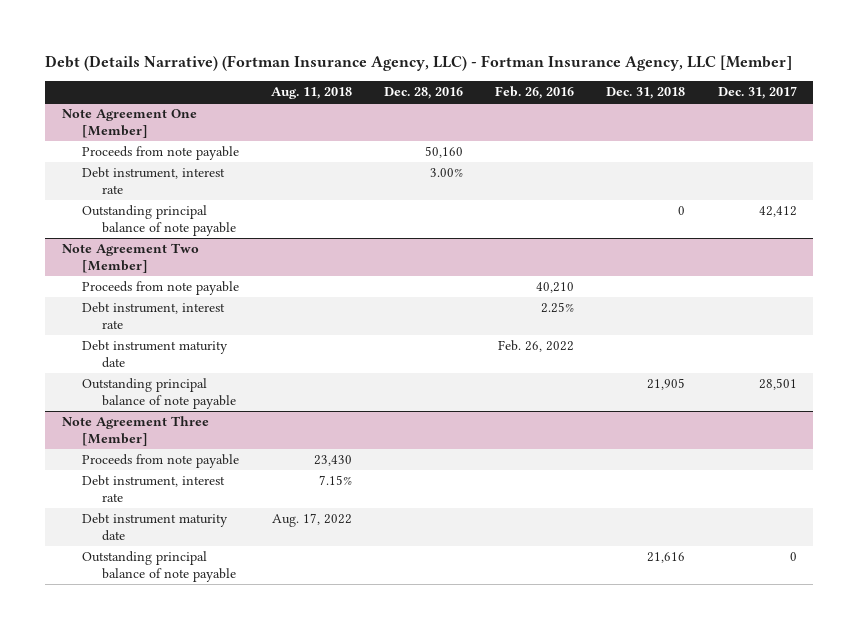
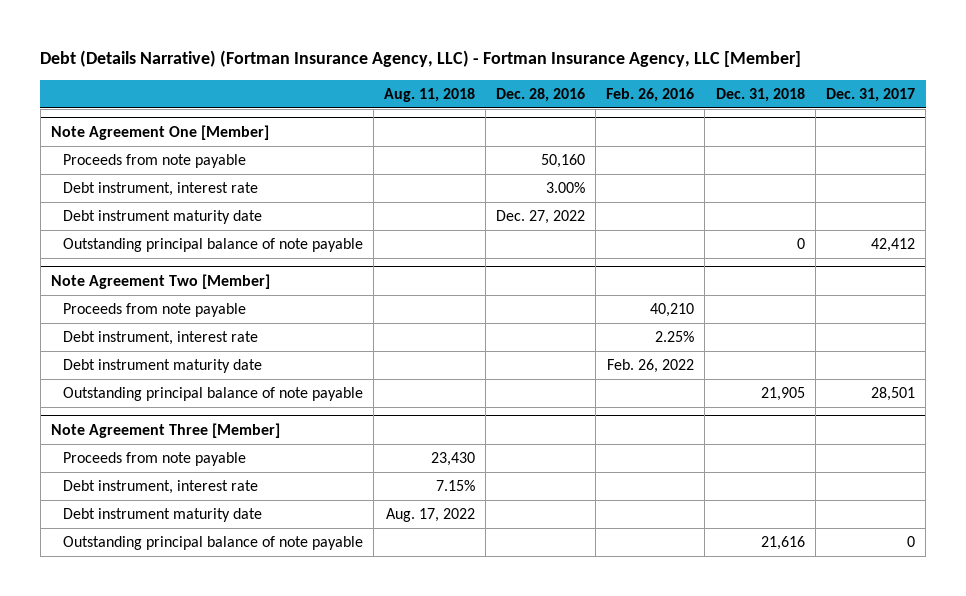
none -> [62,209,262,224] Debt instrument maturity date

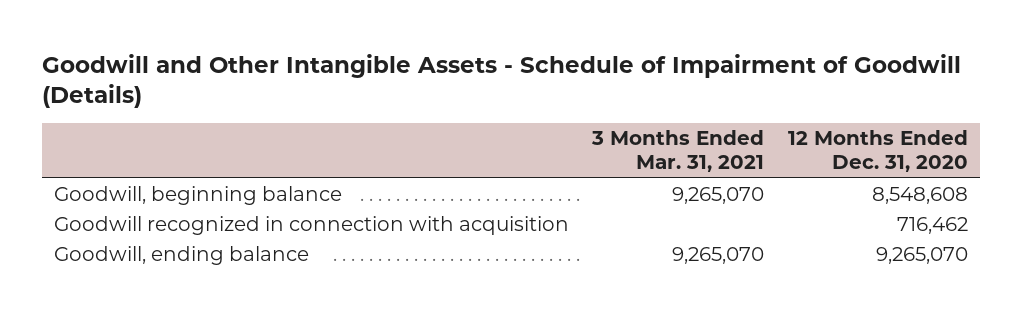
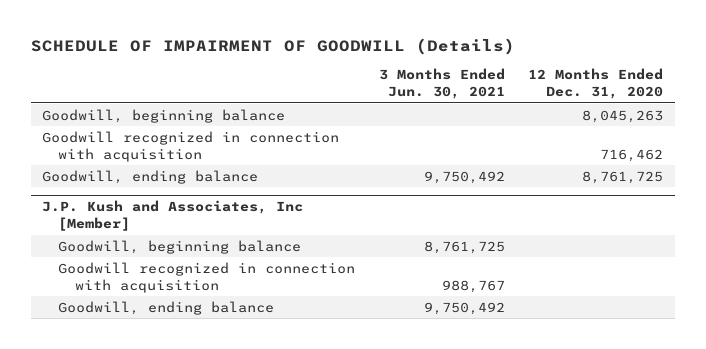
[41,53,961,109] Goodwill and Other Intangible Assets - Schedule of Impairment of Goodwill (Details) -> [30,37,515,55] SCHEDULE OF IMPAIRMENT OF GOODWILL (Details)
[591,130,765,173] 3 Months Ended Mar. 31, 2021 -> none
none -> [378,68,505,100] 3 Months Ended Jun. 30, 2021
[871,187,968,205] 8,548,608 -> [582,109,664,123] 8,045,263
[875,247,968,265] 9,265,070 -> [582,170,664,184] 8,761,725
none -> [42,200,304,231] J.P. Kush and Associates, Inc [Member]
none -> [58,239,302,254] Goodwill, beginning balance
none -> [58,261,356,293] Goodwill recognized in connection with acquisition
none -> [58,300,275,315] Goodwill, ending balance

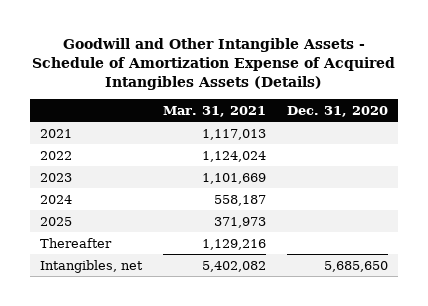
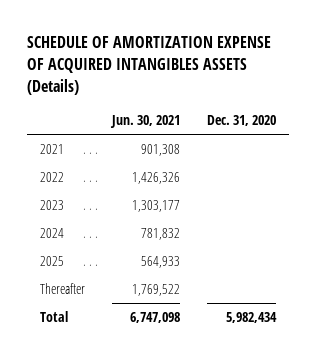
[32,37,396,91] Goodwill and Other Intangible Assets - Schedule of Amortization Expense of Acquired Intangibles Assets (Details) -> [26,36,271,95] SCHEDULE OF AMORTIZATION EXPENSE OF ACQUIRED INTANGIBLES ASSETS (Details)
[163,105,267,117] Mar. 31, 2021 -> none
none -> [109,115,180,129] Jun. 30, 2021
[40,259,144,273] Intangibles, net -> none
none -> [40,311,69,323] Total

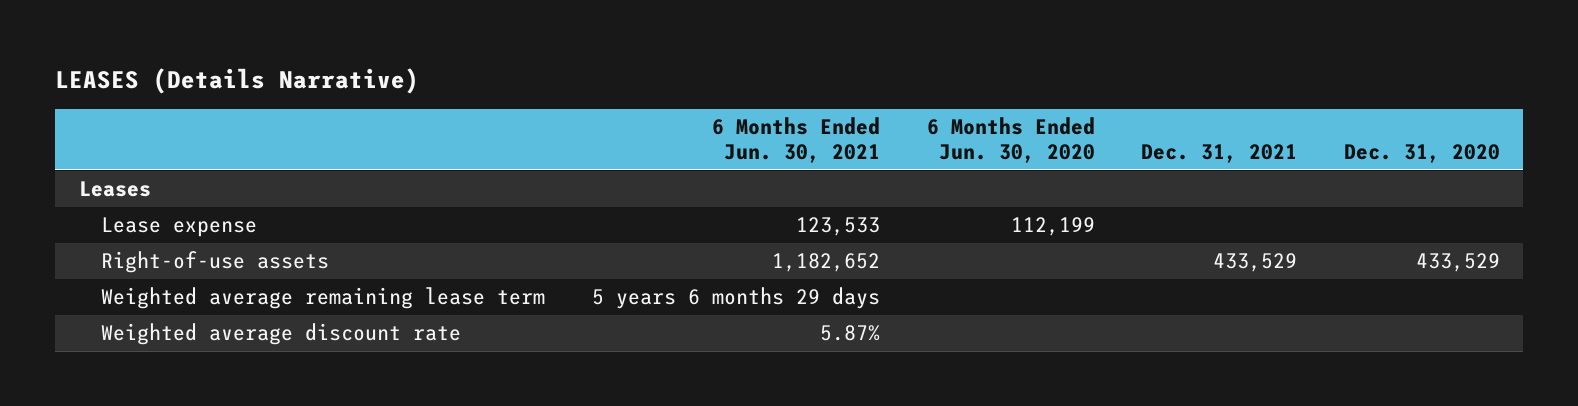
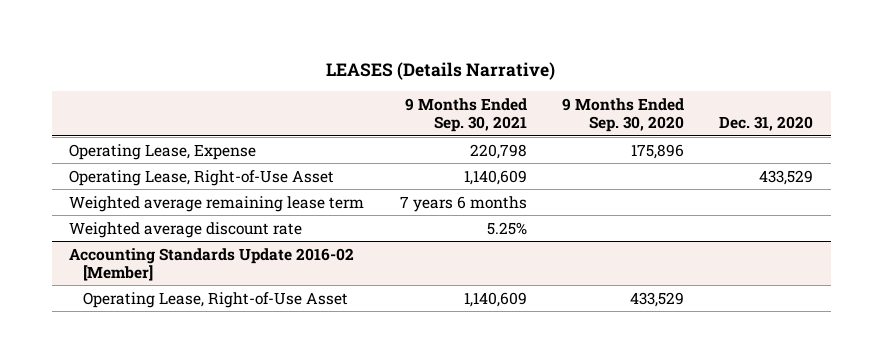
[711,117,880,163] 6 Months Ended Jun. 30, 2021 -> none
[926,117,1095,163] 6 Months Ended Jun. 30, 2020 -> none
[1141,143,1298,163] Dec. 31, 2021 -> none
none -> [404,97,527,133] 9 Months Ended Sep. 30, 2021
none -> [561,97,684,133] 9 Months Ended Sep. 30, 2020
[78,181,151,198] Leases -> none
[101,217,258,238] Lease expense -> [69,143,257,160] Operating Lease, Expense
[101,251,330,274] Right-of-use assets -> [69,169,335,186] Operating Lease, Right-of-Use Asset
none -> [69,247,355,282] Accounting Standards Update 2016-02 [Member]
none -> [83,291,349,308] Operating Lease, Right-of-Use Asset

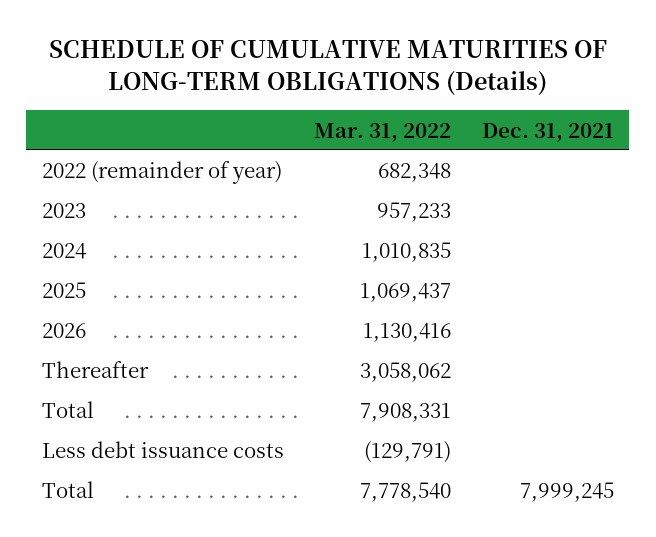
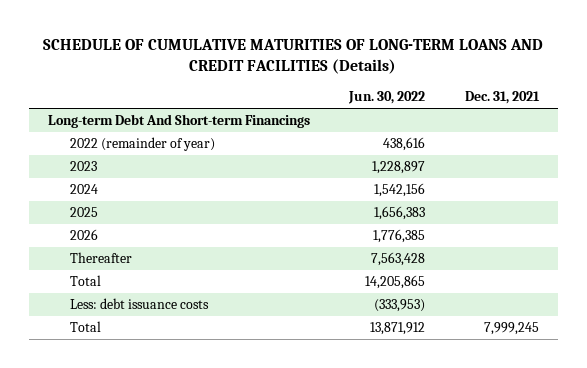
[48,40,607,95] SCHEDULE OF CUMULATIVE MATURITIES OF LONG-TERM OBLIGATIONS (Details) -> [43,39,544,75] SCHEDULE OF CUMULATIVE MATURITIES OF LONG-TERM LOANS AND CREDIT FACILITIES (Details)
[314,122,452,142] Mar. 31, 2022 -> none
none -> [348,91,426,105] Jun. 30, 2022
none -> [48,114,311,129] Long-term Debt And Short-term Financings
[41,441,284,459] Less debt issuance costs -> [69,298,209,310] Less: debt issuance costs

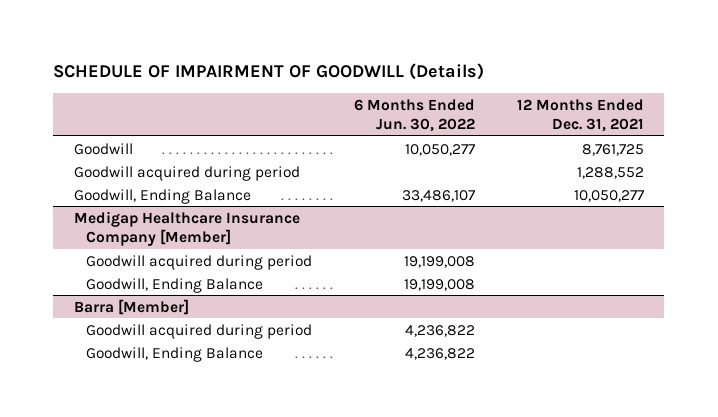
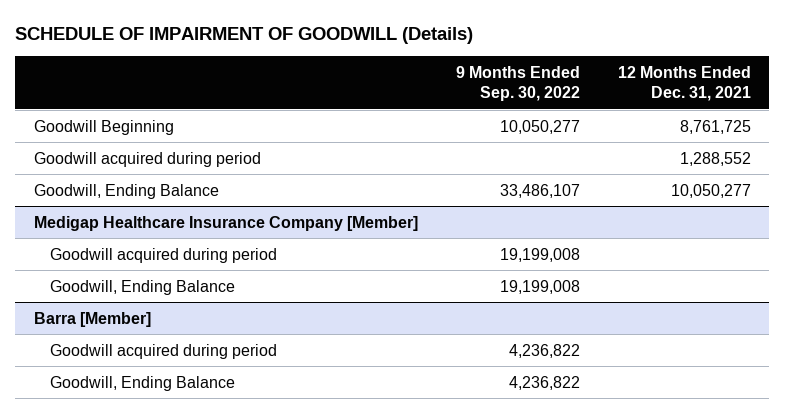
[353,98,475,132] 6 Months Ended Jun. 30, 2022 -> none
none -> [455,65,580,102] 9 Months Ended Sep. 30, 2022
[74,142,134,155] Goodwill -> [34,119,175,135] Goodwill Beginning

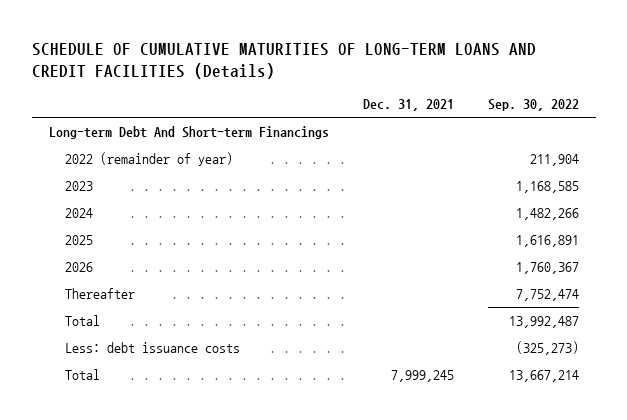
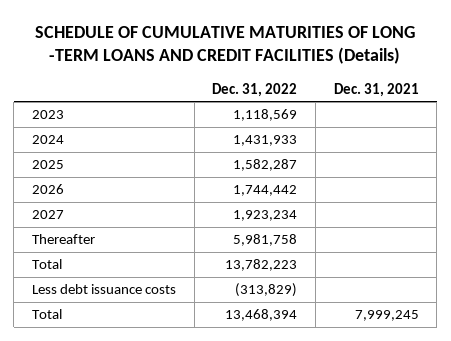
[31,42,536,79] SCHEDULE OF CUMULATIVE MATURITIES OF LONG-TERM LOANS AND CREDIT FACILITIES (Details) -> [35,25,416,65] SCHEDULE OF CUMULATIVE MATURITIES OF LONG -TERM LOANS AND CREDIT FACILITIES (Details)
[487,99,579,112] Sep. 30, 2022 -> none
none -> [212,82,298,97] Dec. 31, 2022
[48,126,329,140] Long-term Debt And Short-term Financings -> none
[65,152,234,167] 2022 (remainder of year) -> none
none -> [32,210,65,220] 2027
[65,342,241,354] Less: debt issuance costs -> [32,284,177,295] Less debt issuance costs

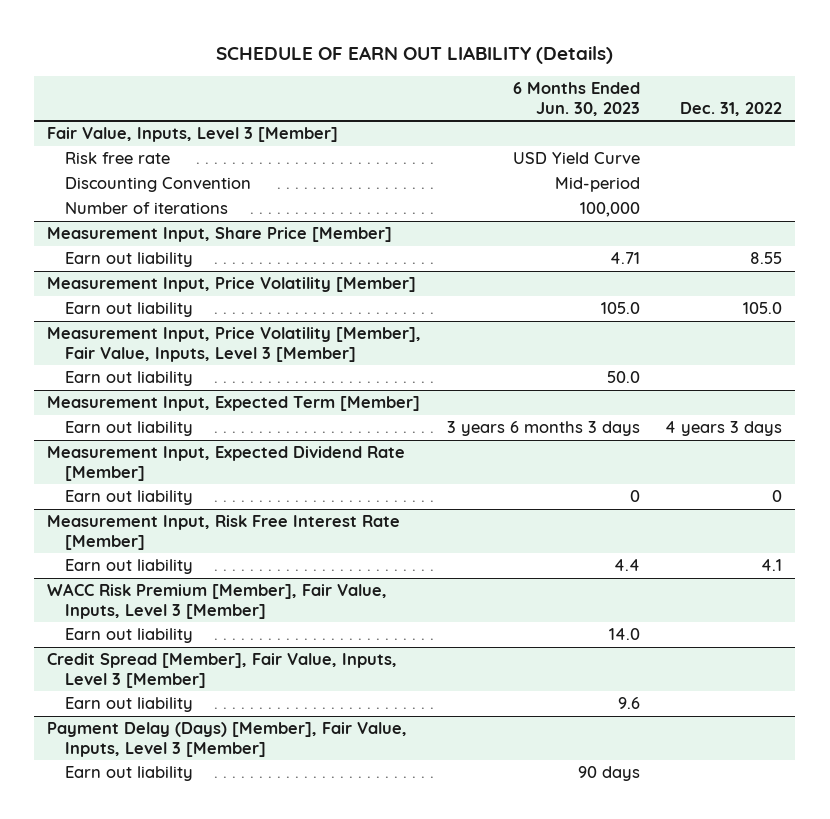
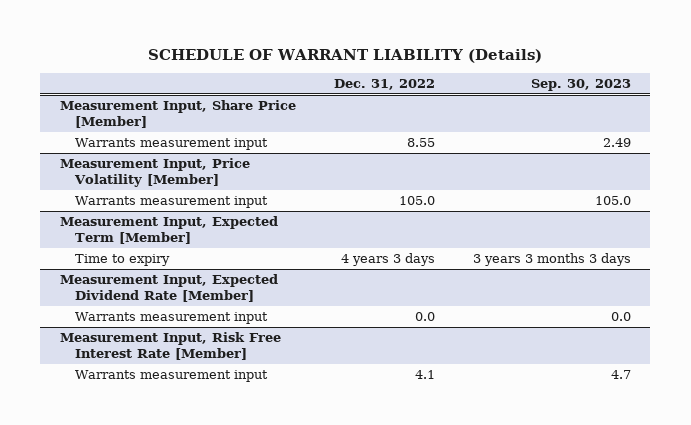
[215,45,613,64] SCHEDULE OF EARN OUT LIABILITY (Details) -> [148,49,543,64] SCHEDULE OF WARRANT LIABILITY (Details)
[512,82,640,116] 6 Months Ended Jun. 30, 2023 -> none
none -> [531,79,632,92] Sep. 30, 2023
[47,127,339,143] Fair Value, Inputs, Level 3 [Member] -> none
[65,152,171,165] Risk free rate -> none
[65,177,252,193] Discounting Convention -> none
[65,202,229,215] Number of iterations -> none
[65,252,194,268] Earn out liability -> [74,138,268,151] Warrants measurement input
[47,327,422,362] Measurement Input, Price Volatility [Member], Fair Value, Inputs, Level 3 [Member] -> none
[65,371,194,387] Earn out liability -> none
[65,302,194,318] Earn out liability -> [74,196,268,209] Warrants measurement input
[65,421,194,437] Earn out liability -> [74,254,170,267] Time to expiry
[65,490,194,506] Earn out liability -> none
none -> [74,312,268,325] Warrants measurement input
[47,583,388,619] WACC Risk Premium [Member], Fair Value, Inputs, Level 3 [Member] -> none
[65,628,194,644] Earn out liability -> none
[47,653,398,688] Credit Spread [Member], Fair Value, Inputs, Level 3 [Member] -> none
[65,697,194,713] Earn out liability -> none
[47,722,408,757] Payment Delay (Days) [Member], Fair Value, Inputs, Level 3 [Member] -> none
[65,766,194,782] Earn out liability -> none
[65,559,194,575] Earn out liability -> [74,370,268,383] Warrants measurement input

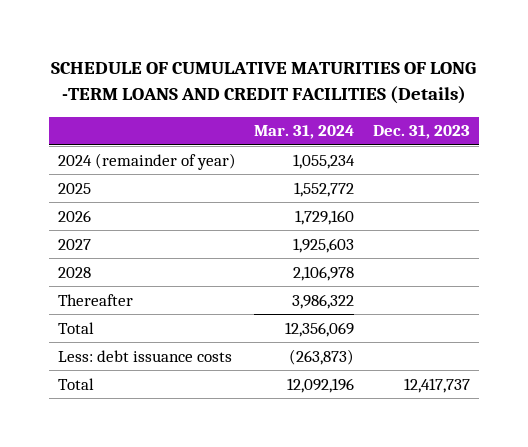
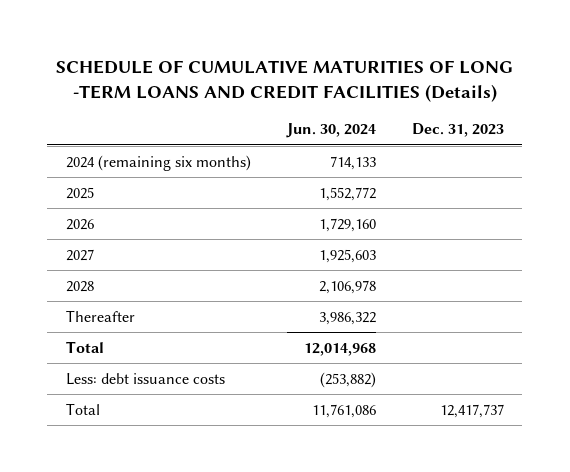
[254,125,355,140] Mar. 31, 2024 -> none
none -> [285,123,376,139] Jun. 30, 2024
[57,152,236,170] 2024 (remainder of year) -> [65,154,251,171] 2024 (remaining six months)

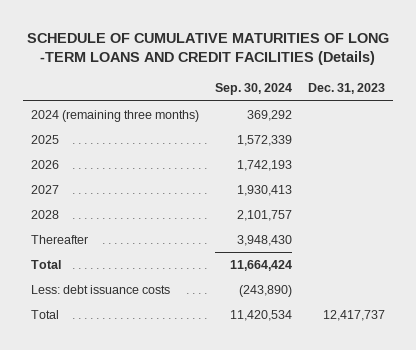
[285,123,376,139] Jun. 30, 2024 -> none
none -> [215,83,293,96] Sep. 30, 2024
[65,154,251,171] 2024 (remaining six months) -> [31,110,200,123] 2024 (remaining three months)

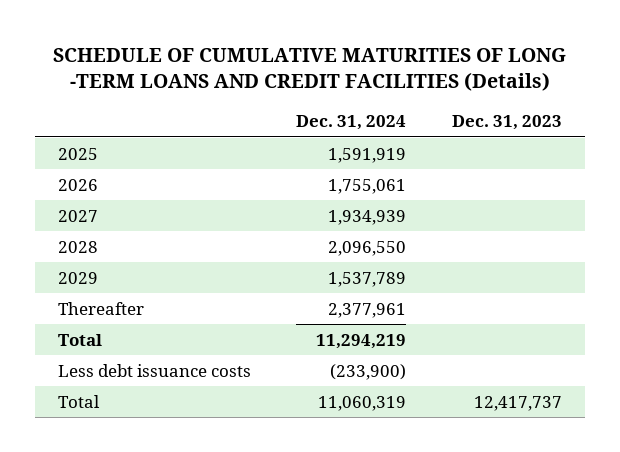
[215,83,293,96] Sep. 30, 2024 -> none
none -> [296,115,407,131] Dec. 31, 2024
[31,110,200,123] 2024 (remaining three months) -> none
none -> [57,271,98,284] 2029
[31,285,171,295] Less: debt issuance costs -> [57,363,251,377] Less debt issuance costs

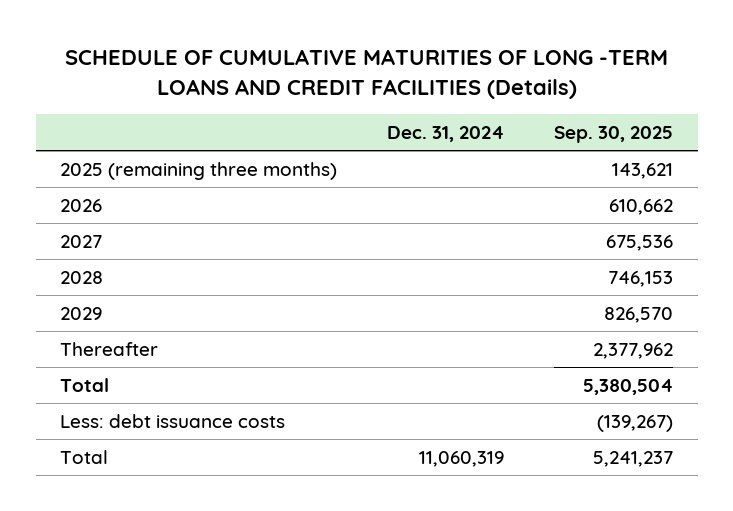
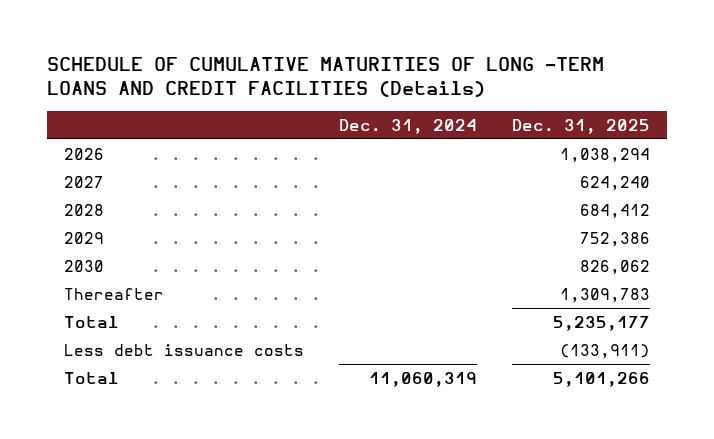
[554,125,674,143] Sep. 30, 2025 -> none
none -> [511,118,650,134] Dec. 31, 2025
[60,161,338,180] 2025 (remaining three months) -> none
none -> [64,259,105,272] 2030
[60,413,286,428] Less: debt issuance costs -> [64,343,305,356] Less debt issuance costs

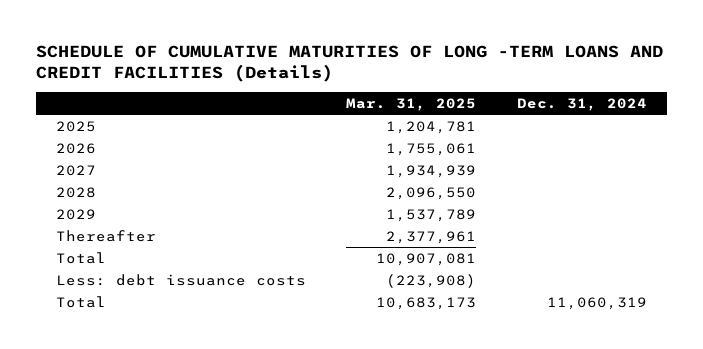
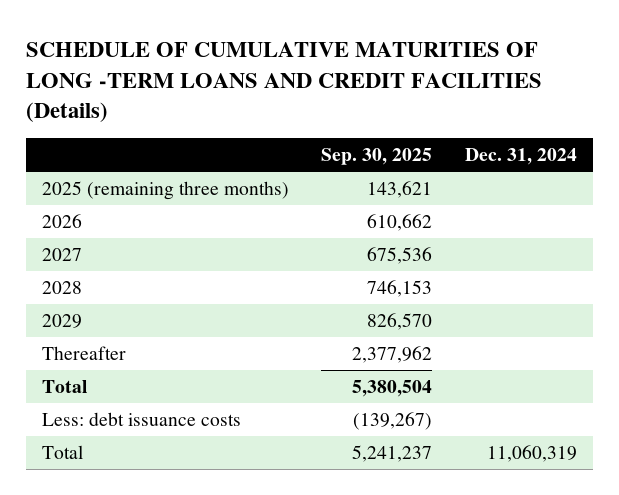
[346,97,477,111] Mar. 31, 2025 -> none
none -> [321,148,433,166] Sep. 30, 2025
[55,120,96,132] 2025 -> [42,181,290,201] 2025 (remaining three months)

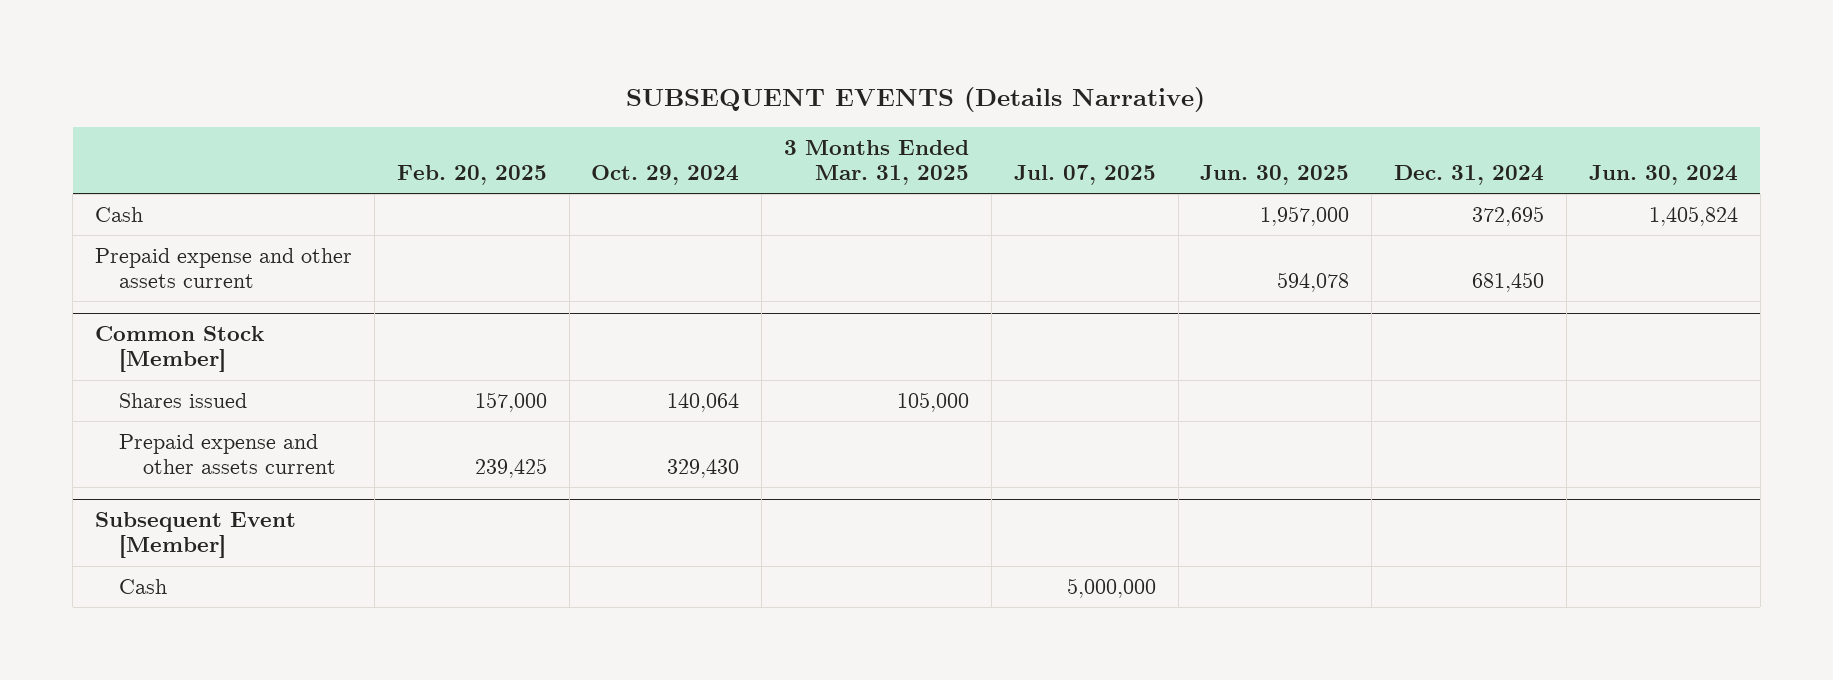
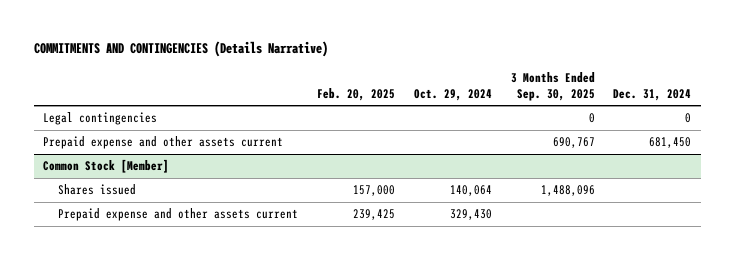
[626,87,1206,113] SUBSEQUENT EVENTS (Details Narrative) -> [33,40,328,57] COMMITMENTS AND CONTINGENCIES (Details Narrative)
[784,140,970,186] 3 Months Ended Mar. 31, 2025 -> none
[1013,165,1156,186] Jul. 07, 2025 -> none
[1200,165,1350,186] Jun. 30, 2025 -> none
[1588,165,1738,186] Jun. 30, 2024 -> none
none -> [510,71,595,101] 3 Months Ended Sep. 30, 2025
[95,206,144,222] Cash -> none
none -> [43,112,158,126] Legal contingencies
[95,512,297,559] Subsequent Event [Member] -> none
[119,578,168,594] Cash -> none

